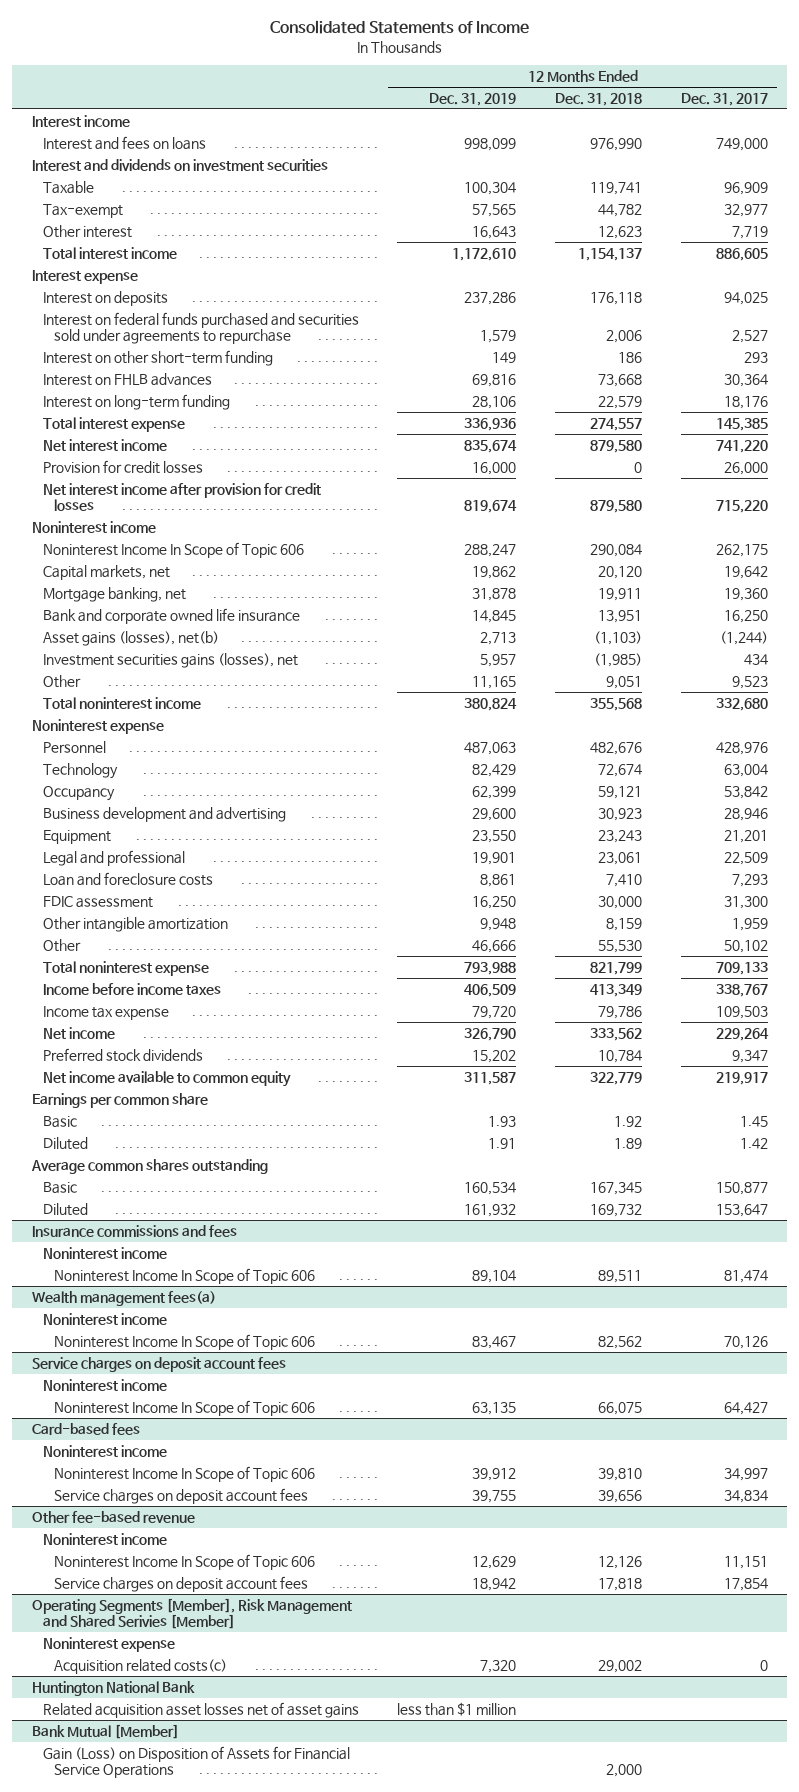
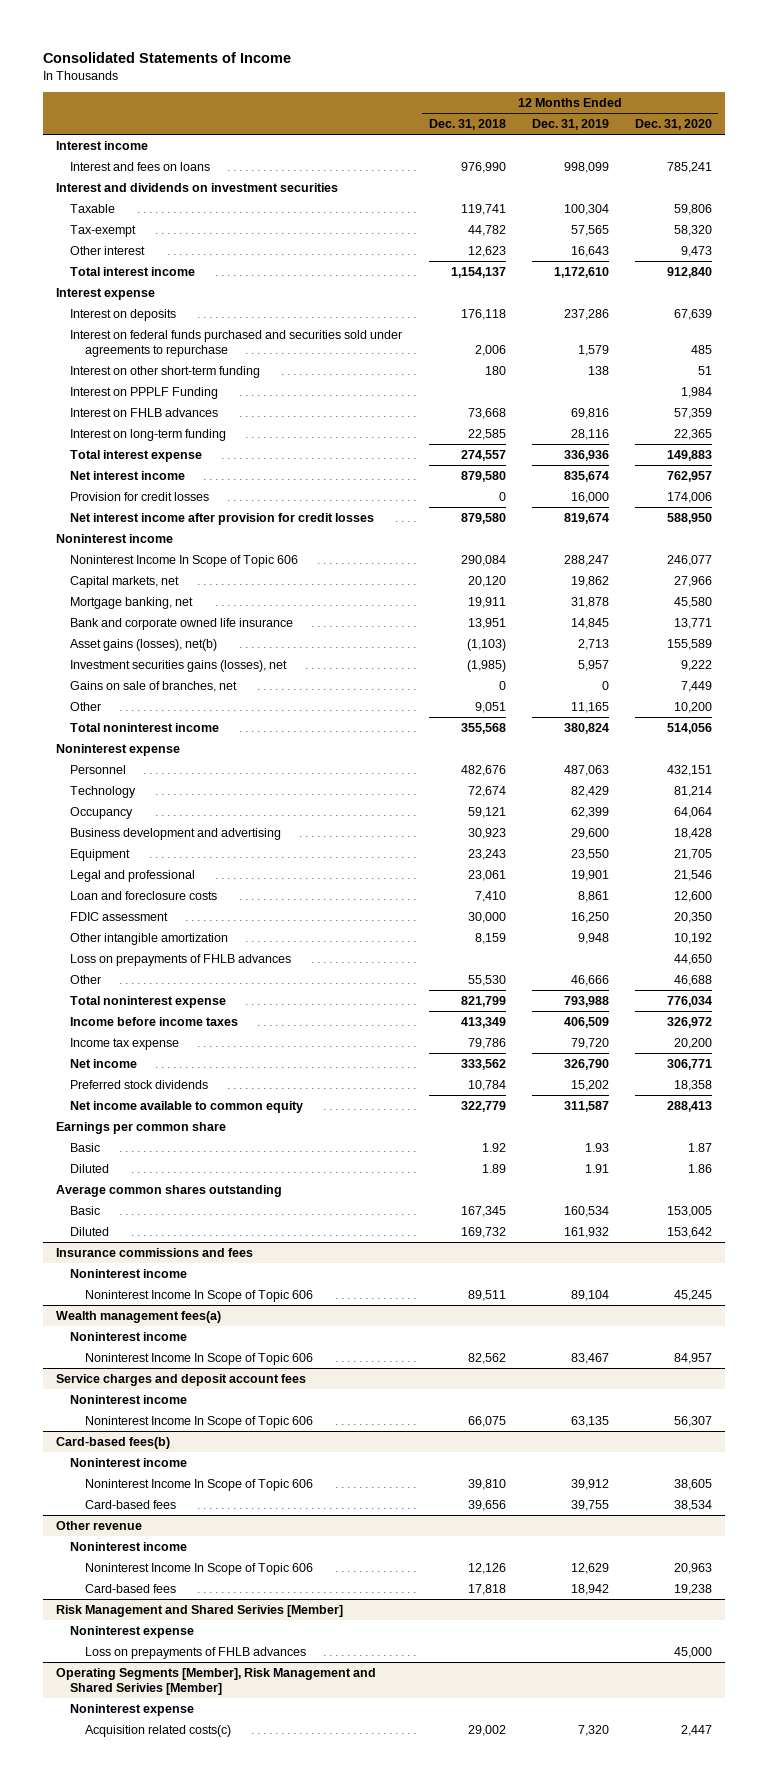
[680,92,768,106] Dec. 31, 2017 -> none
none -> [634,119,712,131] Dec. 31, 2020
[492,351,517,363] 149 -> [587,365,609,375] 138
[618,351,643,363] 186 -> [484,365,506,375] 180
none -> [70,386,219,399] Interest on PPPLF Funding
[472,395,517,409] 28,106 -> [570,428,609,440] 28,116
[598,395,643,409] 22,579 -> [467,428,506,440] 22,585
none -> [70,680,238,692] Gains on sale of branches, net
none -> [70,953,292,966] Loss on prepayments of FHLB advances
[31,1356,286,1372] Service charges on deposit account fees -> [55,1373,306,1386] Service charges and deposit account fees
[31,1422,140,1435] Card-based fees -> [55,1436,170,1449] Card-based fees(b)
[54,1487,309,1504] Service charges on deposit account fees -> [84,1499,176,1509] Card-based fees
[31,1510,195,1523] Other fee-based revenue -> [55,1520,142,1530] Other revenue
[54,1575,309,1592] Service charges on deposit account fees -> [84,1583,176,1593] Card-based fees
none -> [55,1604,343,1617] Risk Management and Shared Serivies [Member]
none -> [70,1625,195,1638] Noninterest expense
none -> [84,1646,306,1659] Loss on prepayments of FHLB advances
[31,1680,195,1696] Huntington National Bank -> none
[42,1701,359,1718] Related acquisition asset losses net of asset gains -> none
[31,1723,179,1739] Bank Mutual [Member] -> none
[42,1745,350,1779] Gain (Loss) on Disposition of Assets for Financial Service Operations -> none

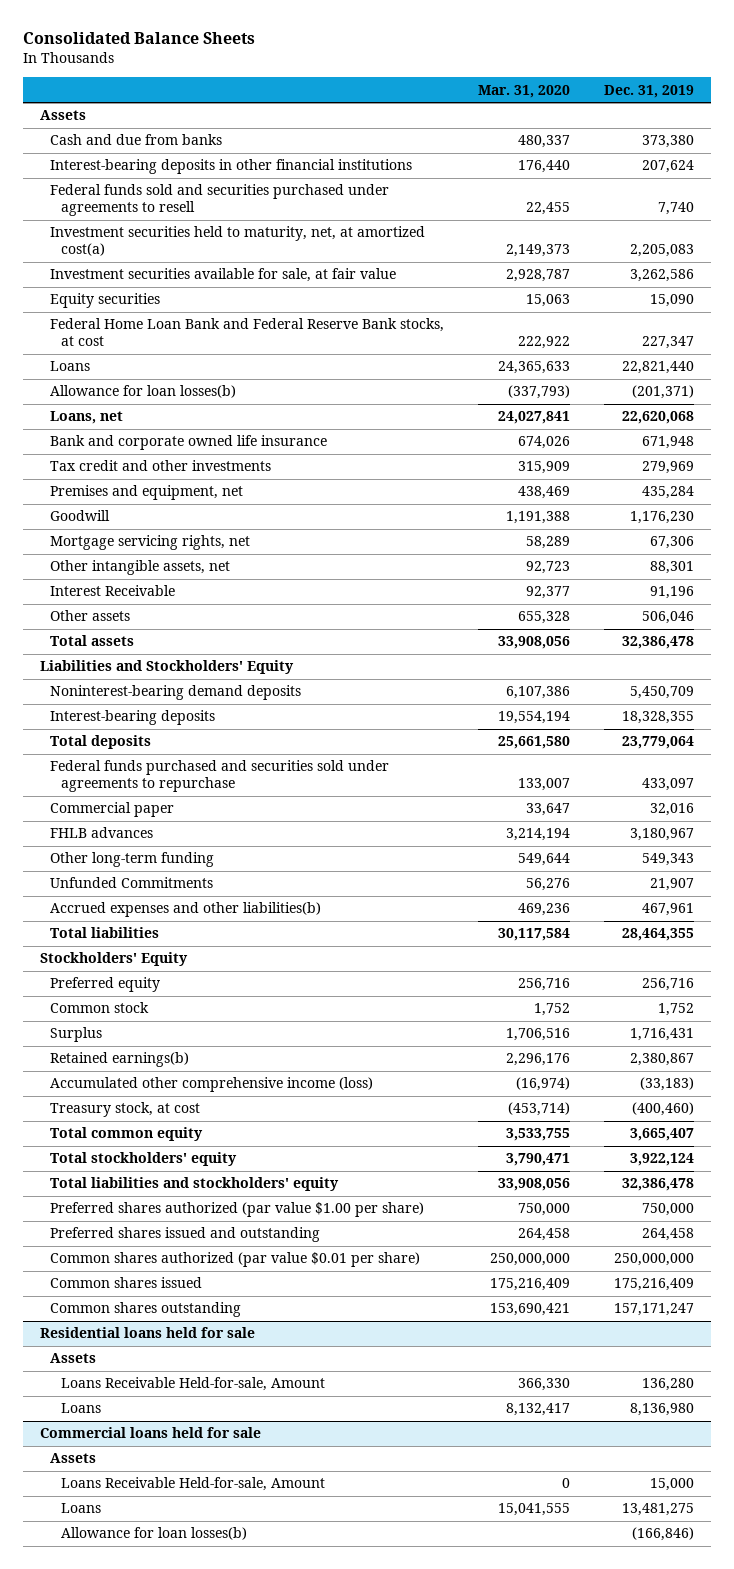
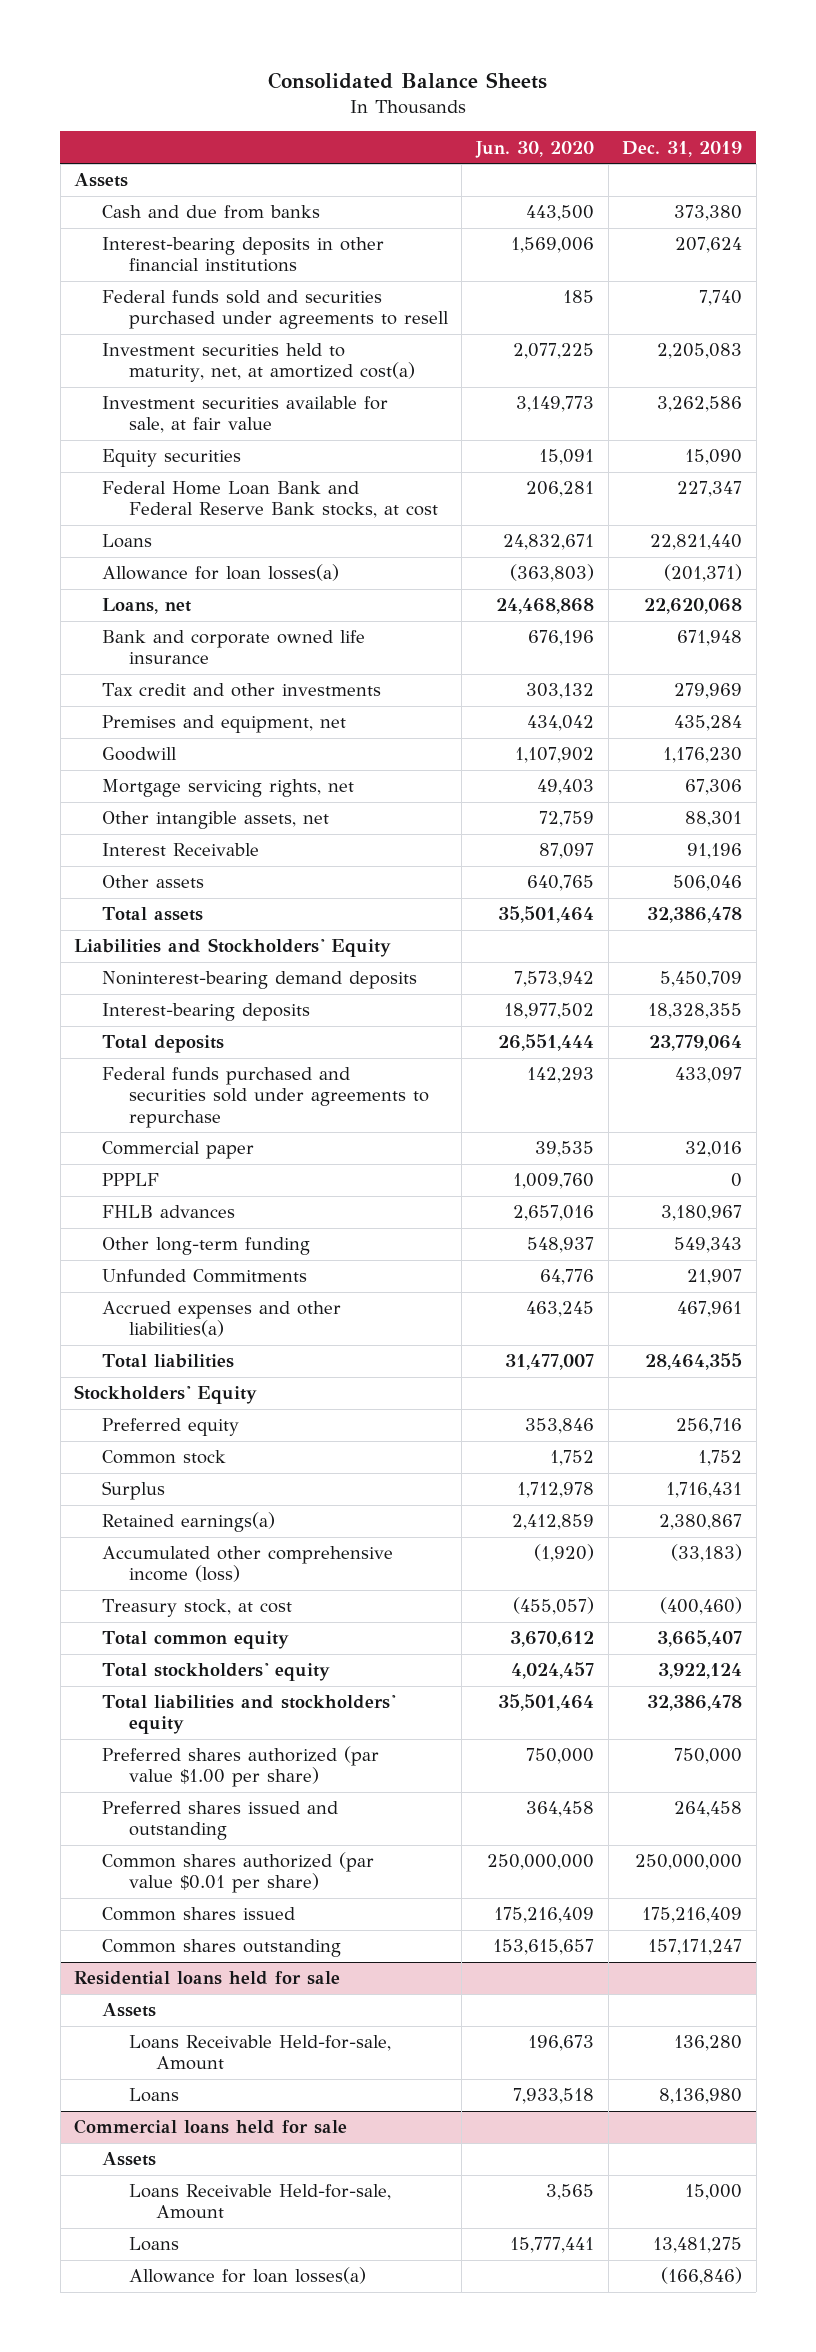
[478,84,571,98] Mar. 31, 2020 -> none
none -> [475,140,595,158] Jun. 30, 2020
[50,385,237,399] Allowance for loan losses(b) -> [101,564,339,582] Allowance for loan losses(a)
none -> [101,1173,159,1187] PPPLF
[50,902,322,918] Accrued expenses and other liabilities(b) -> [101,1301,341,1338] Accrued expenses and other liabilities(a)
[50,1052,190,1068] Retained earnings(b) -> [101,1512,275,1533] Retained earnings(a)
[61,1527,248,1541] Allowance for loan losses(b) -> [128,2267,366,2285] Allowance for loan losses(a)

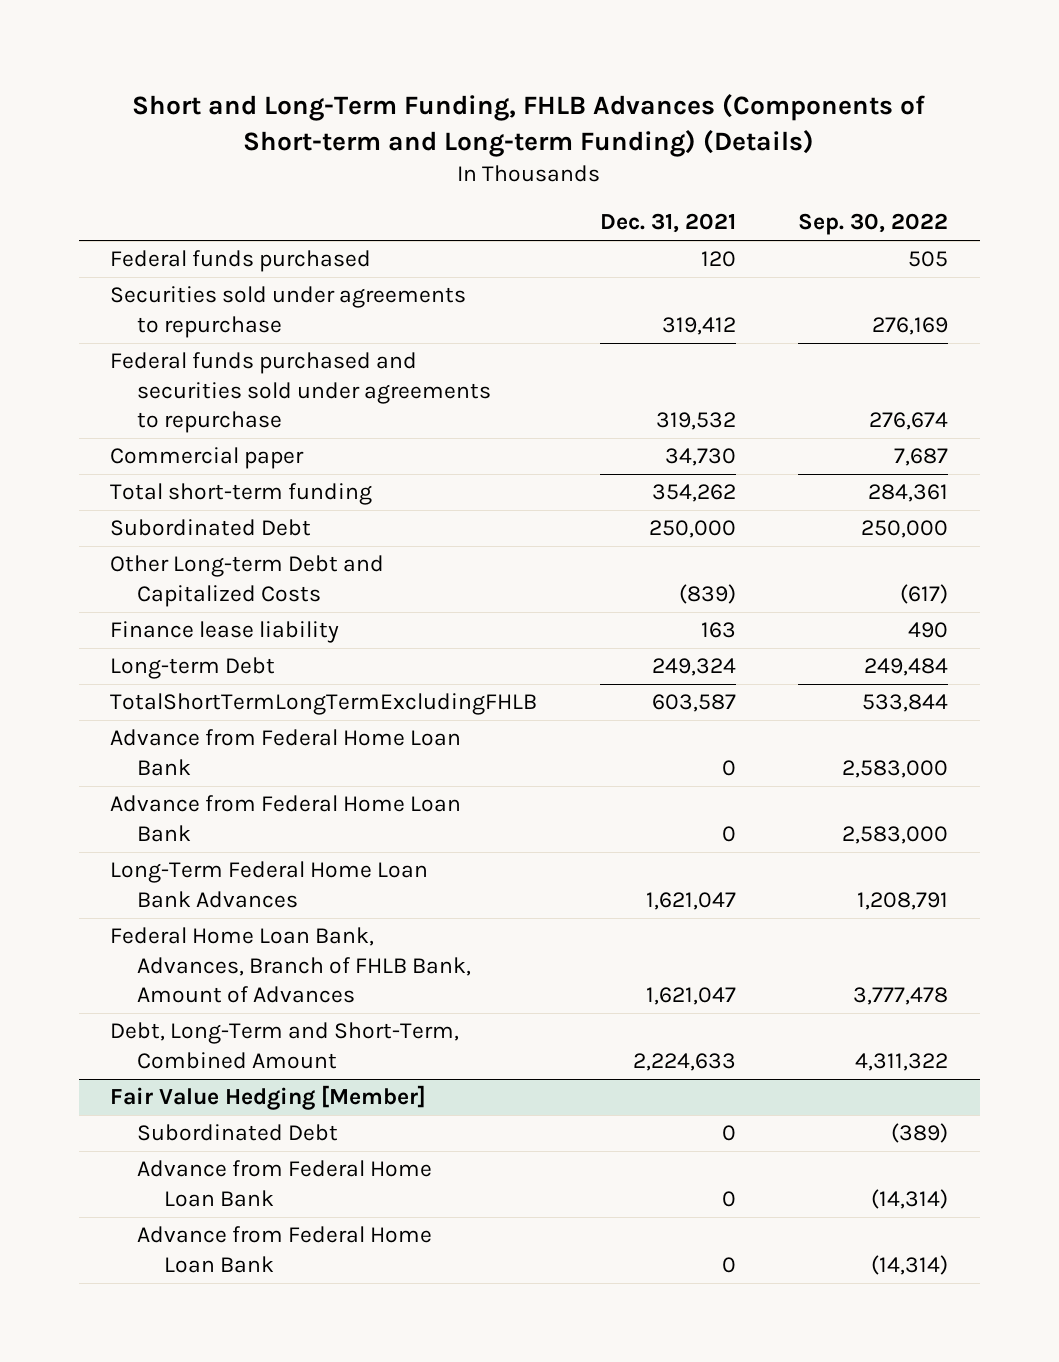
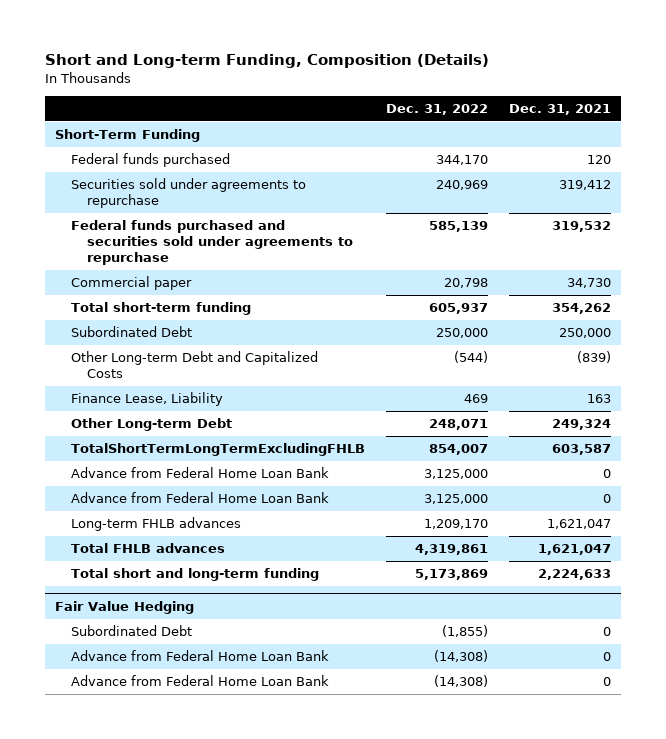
[132,94,926,158] Short and Long-Term Funding, FHLB Advances (Components of Short-term and Long-term Funding) (Details) -> [44,54,489,69] Short and Long-term Funding, Composition (Details)
[798,213,949,236] Sep. 30, 2022 -> none
none -> [385,103,488,115] Dec. 31, 2022
none -> [55,129,201,143] Short-Term Funding
[110,621,340,644] Finance lease liability -> [71,392,224,407] Finance Lease, Liability
[110,657,276,680] Long-term Debt -> [71,418,233,432] Other Long-term Debt
[110,861,429,908] Long-Term Federal Home Loan Bank Advances -> [71,517,242,532] Long-term FHLB advances
[110,927,472,1004] Federal Home Loan Bank, Advances, Branch of FHLB Bank, Amount of Advances -> [71,543,226,554] Total FHLB advances
[110,1022,460,1069] Debt, Long-Term and Short-Term, Combined Amount -> [71,568,320,582] Total short and long-term funding
[110,1085,427,1111] Fair Value Hedging [Member] -> [55,601,195,615] Fair Value Hedging

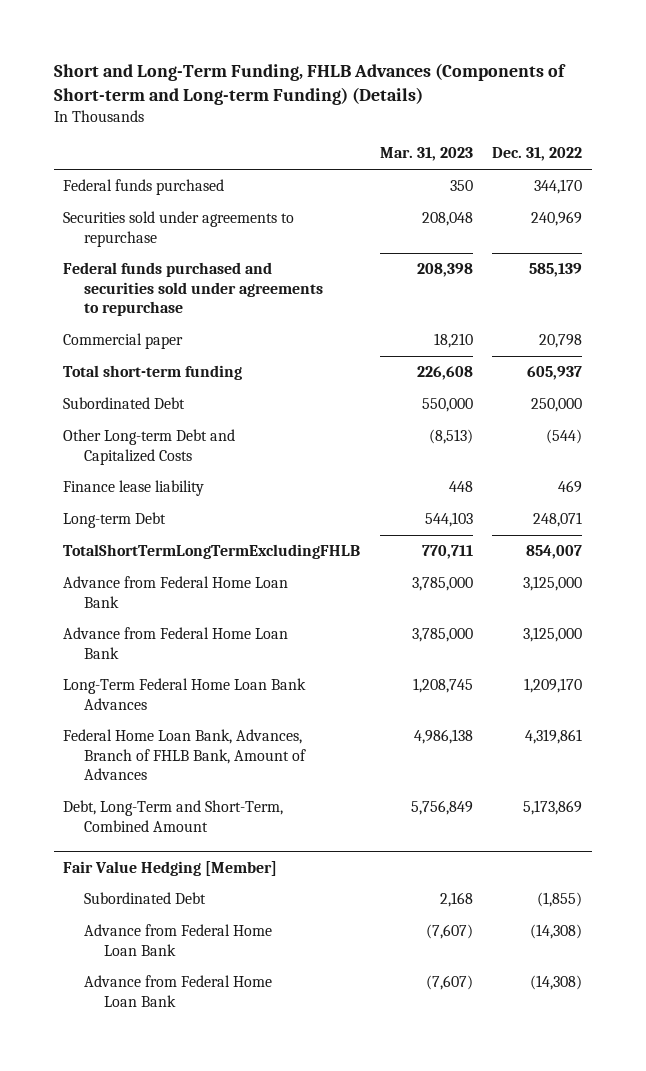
[44,54,489,69] Short and Long-term Funding, Composition (Details) -> [53,63,566,106] Short and Long-Term Funding, FHLB Advances (Components of Short-term and Long-term Funding) (Details)
[508,103,611,115] Dec. 31, 2021 -> none
none -> [379,147,473,162] Mar. 31, 2023
[55,129,201,143] Short-Term Funding -> none
[71,392,224,407] Finance Lease, Liability -> [63,480,205,497] Finance lease liability
[71,418,233,432] Other Long-term Debt -> [63,512,167,529] Long-term Debt
[71,517,242,532] Long-term FHLB advances -> [63,678,307,710] Long-Term Federal Home Loan Bank Advances
[71,543,226,554] Total FHLB advances -> [63,729,306,781] Federal Home Loan Bank, Advances, Branch of FHLB Bank, Amount of Advances
[71,568,320,582] Total short and long-term funding -> [63,800,284,832] Debt, Long-Term and Short-Term, Combined Amount
[55,601,195,615] Fair Value Hedging -> [63,860,278,876] Fair Value Hedging [Member]

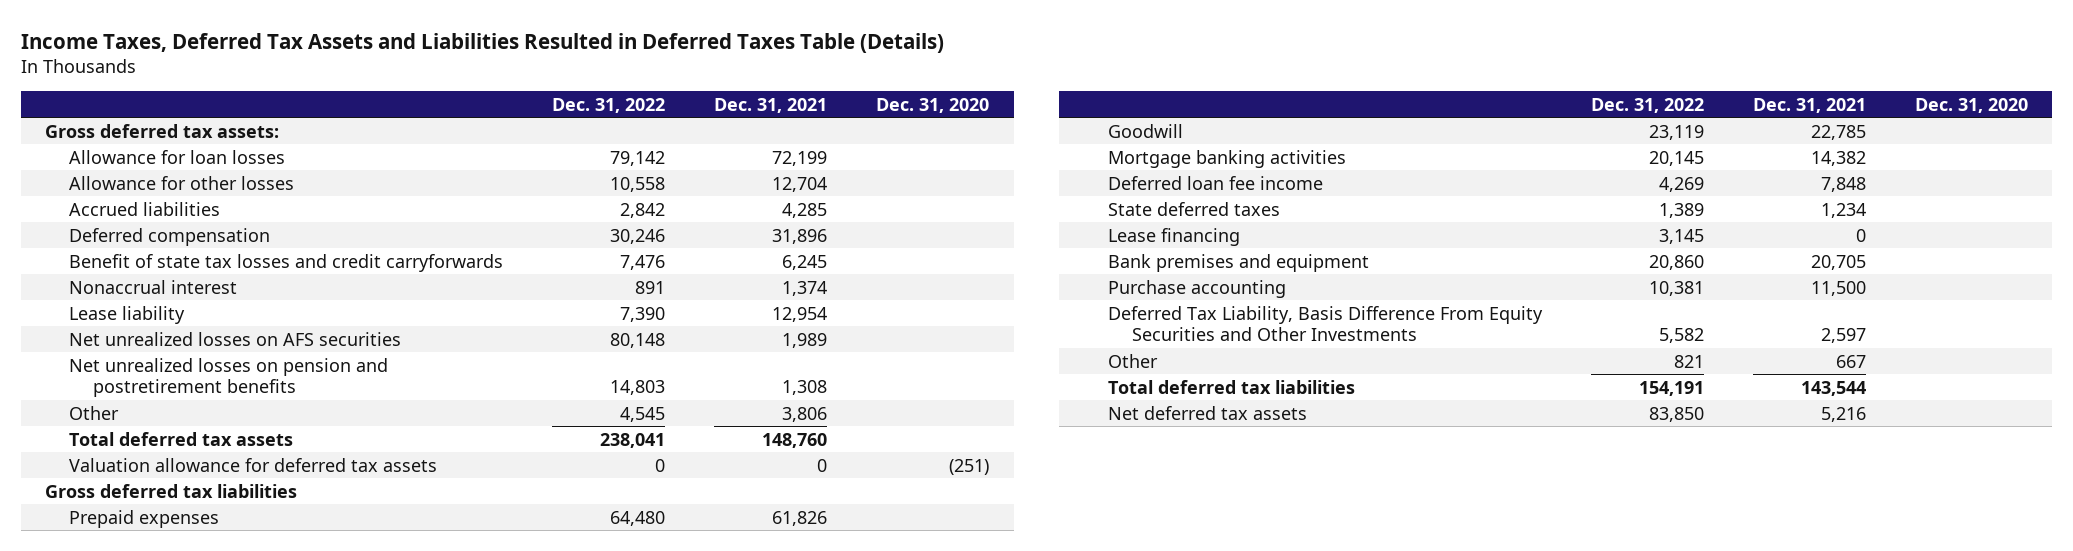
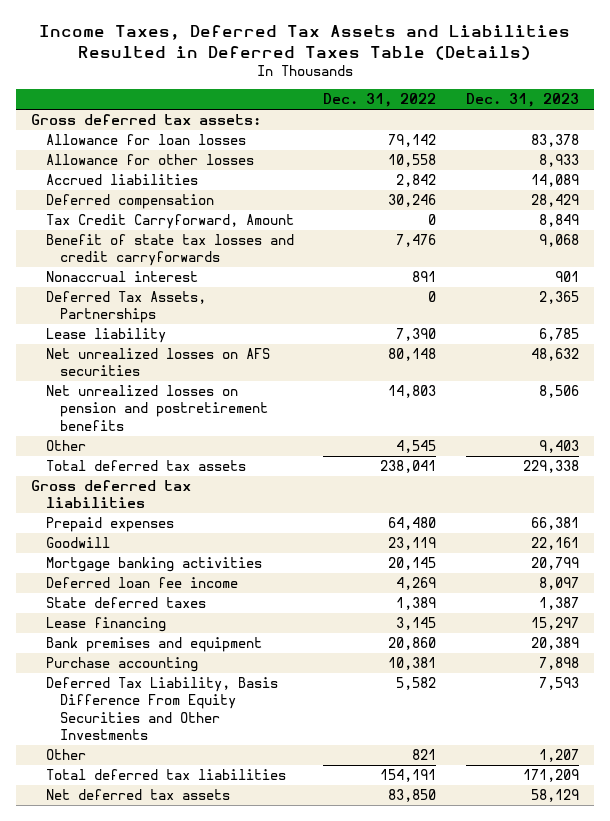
[714,97,828,113] Dec. 31, 2021 -> none
[876,97,990,113] Dec. 31, 2020 -> none
none -> [466,93,580,108] Dec. 31, 2023
none -> [45,214,294,230] Tax Credit Carryforward, Amount
none -> [45,291,206,324] Deferred Tax Assets, Partnerships
[69,457,438,472] Valuation allowance for deferred tax assets -> none

